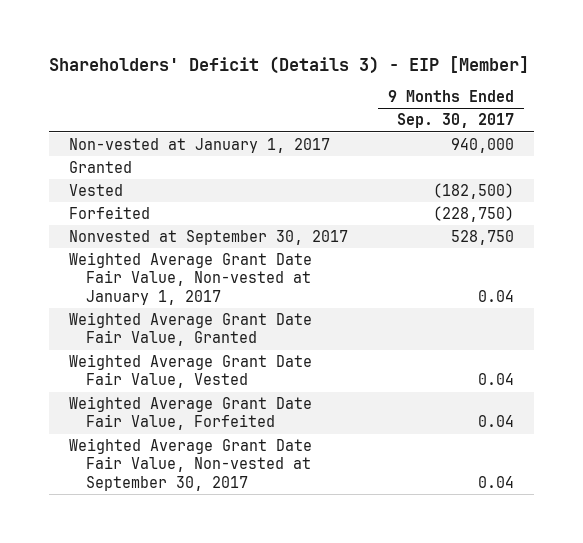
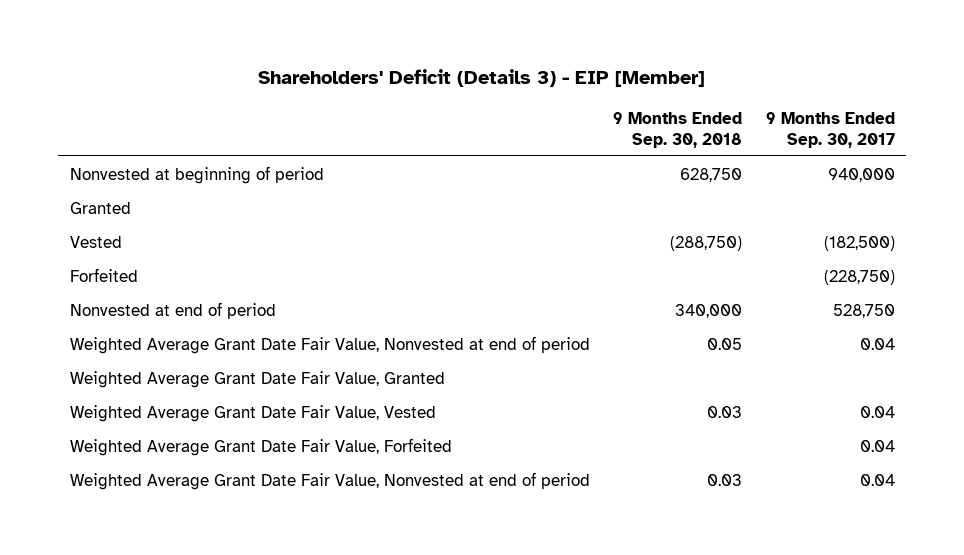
none -> [613,112,743,148] 9 Months Ended Sep. 30, 2018
[68,137,330,153] Non-vested at January 1, 2017 -> [69,165,324,184] Nonvested at beginning of period
[68,229,348,245] Nonvested at September 30, 2017 -> [69,301,276,319] Nonvested at end of period
[68,251,312,305] Weighted Average Grant Date Fair Value, Non-vested at January 1, 2017 -> [69,335,590,354] Weighted Average Grant Date Fair Value, Nonvested at end of period
[68,437,312,491] Weighted Average Grant Date Fair Value, Non-vested at September 30, 2017 -> [69,471,590,490] Weighted Average Grant Date Fair Value, Nonvested at end of period

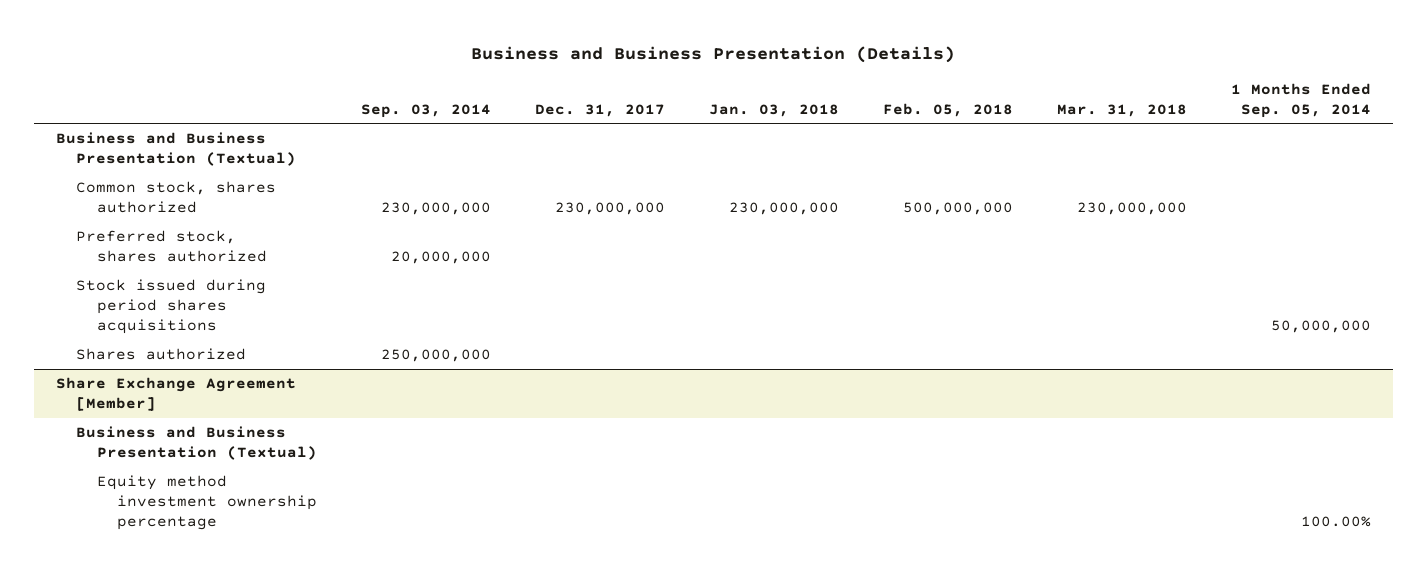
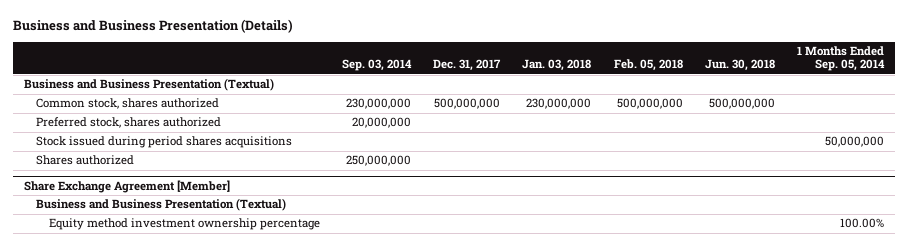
[1057,103,1188,117] Mar. 31, 2018 -> none
none -> [704,59,775,72] Jun. 30, 2018
[555,202,666,216] 230,000,000 -> [434,98,501,110] 500,000,000

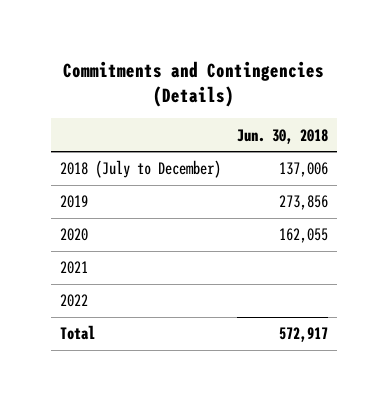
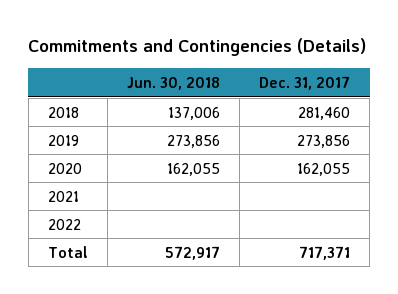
none -> [259,75,351,90] Dec. 31, 2017
[59,160,221,179] 2018 (July to December) -> [47,106,79,118] 2018

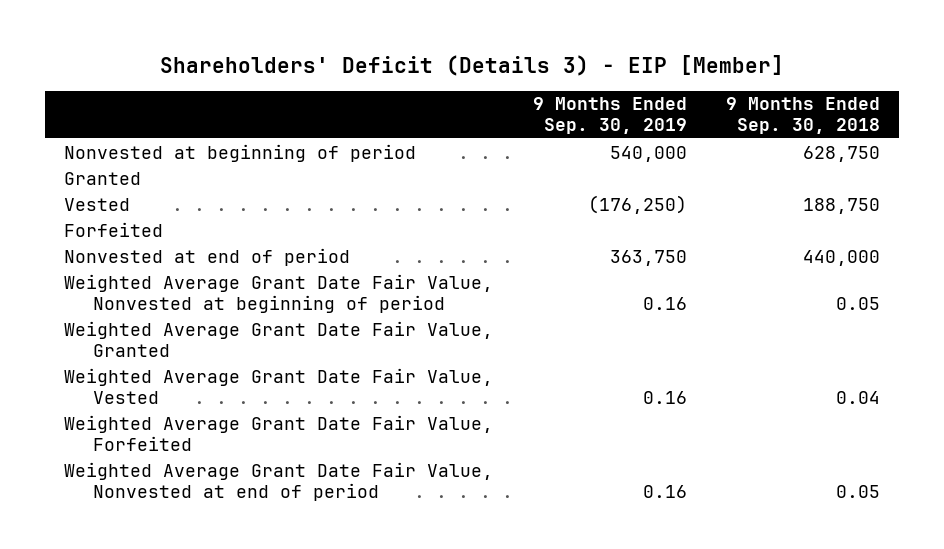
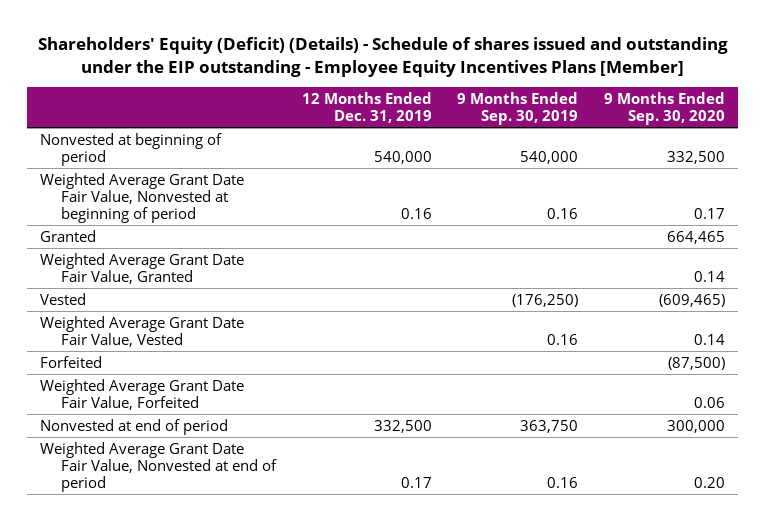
[160,54,785,76] Shareholders' Deficit (Details 3) - EIP [Member] -> [37,36,728,77] Shareholders' Equity (Deficit) (Details) - Schedule of shares issued and outstanding under the EIP outstanding - Employee Equity Incentives Plans [Member]
[725,97,880,135] 9 Months Ended Sep. 30, 2018 -> none
none -> [301,91,432,123] 12 Months Ended Dec. 31, 2019
none -> [603,91,725,125] 9 Months Ended Sep. 30, 2020
[64,171,142,185] Granted -> [40,229,97,242] Granted
[64,197,131,211] Vested -> [40,292,87,305] Vested
[64,221,164,237] Forfeited -> [40,355,103,368] Forfeited
[64,247,351,266] Nonvested at end of period -> [40,418,229,435] Nonvested at end of period

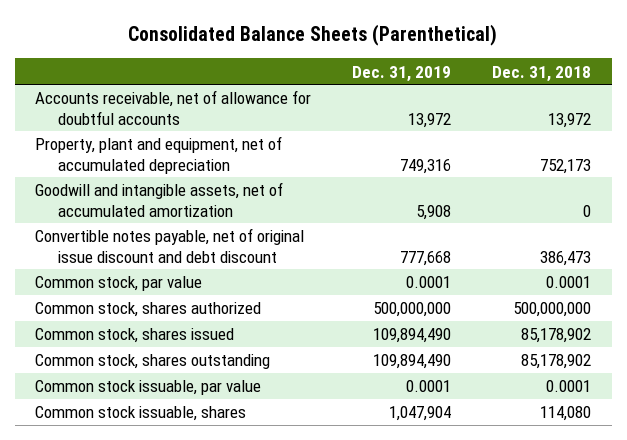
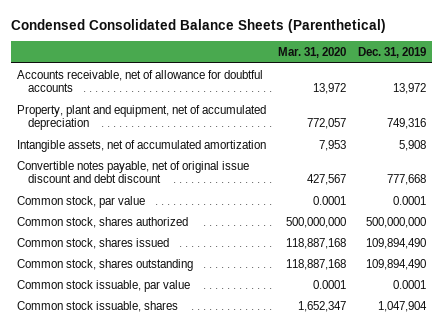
[128,24,498,47] Consolidated Balance Sheets (Parenthetical) -> [11,18,387,33] Condensed Consolidated Balance Sheets (Parenthetical)
[492,65,592,82] Dec. 31, 2018 -> none
none -> [278,47,347,59] Mar. 31, 2020
[35,182,284,217] Goodwill and intangible assets, net of accumulated amortization -> [17,139,267,152] Intangible assets, net of accumulated amortization

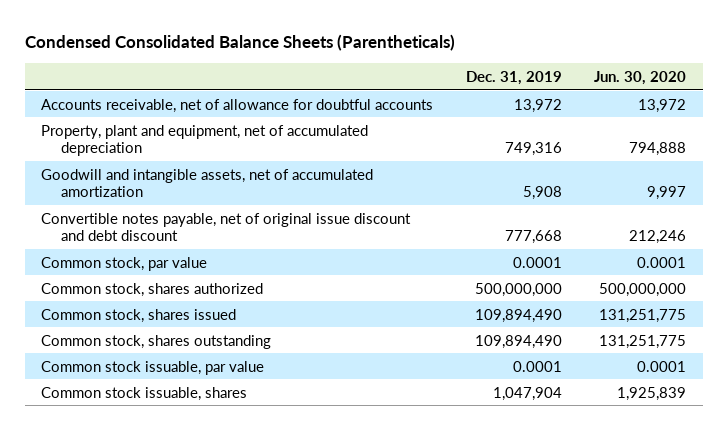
[11,18,387,33] Condensed Consolidated Balance Sheets (Parenthetical) -> [25,34,456,52] Condensed Consolidated Balance Sheets (Parentheticals)
[278,47,347,59] Mar. 31, 2020 -> none
none -> [594,70,687,85] Jun. 30, 2020
[17,139,267,152] Intangible assets, net of accumulated amortization -> [41,168,374,198] Goodwill and intangible assets, net of accumulated amortization

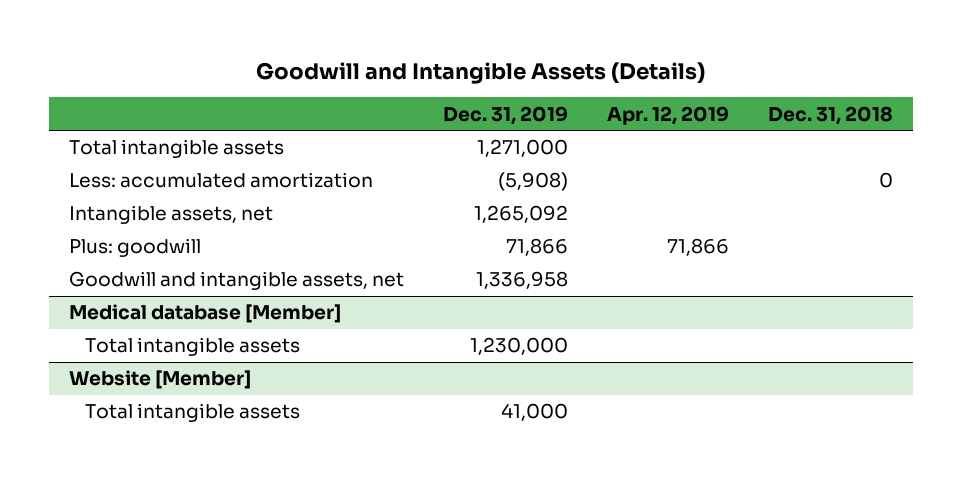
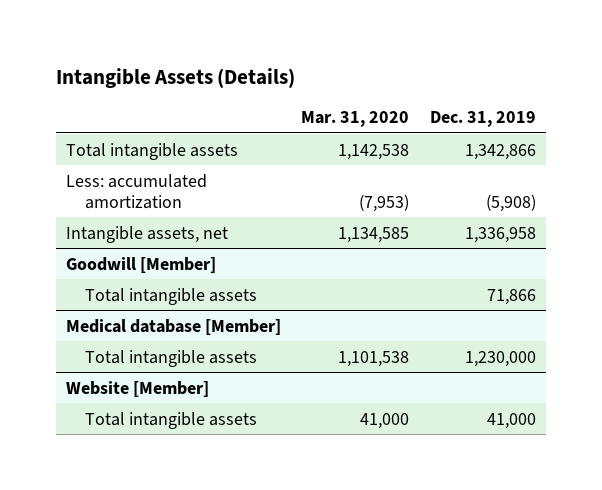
[256,61,706,84] Goodwill and Intangible Assets (Details) -> [55,67,295,88] Intangible Assets (Details)
[607,105,730,125] Apr. 12, 2019 -> none
[768,105,894,125] Dec. 31, 2018 -> none
none -> [301,111,410,128] Mar. 31, 2020
[477,139,569,158] 1,271,000 -> [464,143,536,160] 1,342,866
[68,271,404,291] Goodwill and intangible assets, net -> none
[474,205,569,224] 1,265,092 -> [464,226,536,243] 1,336,958
none -> [65,256,216,273] Goodwill [Member]
[68,238,201,258] Plus: goodwill -> [85,287,258,305] Total intangible assets

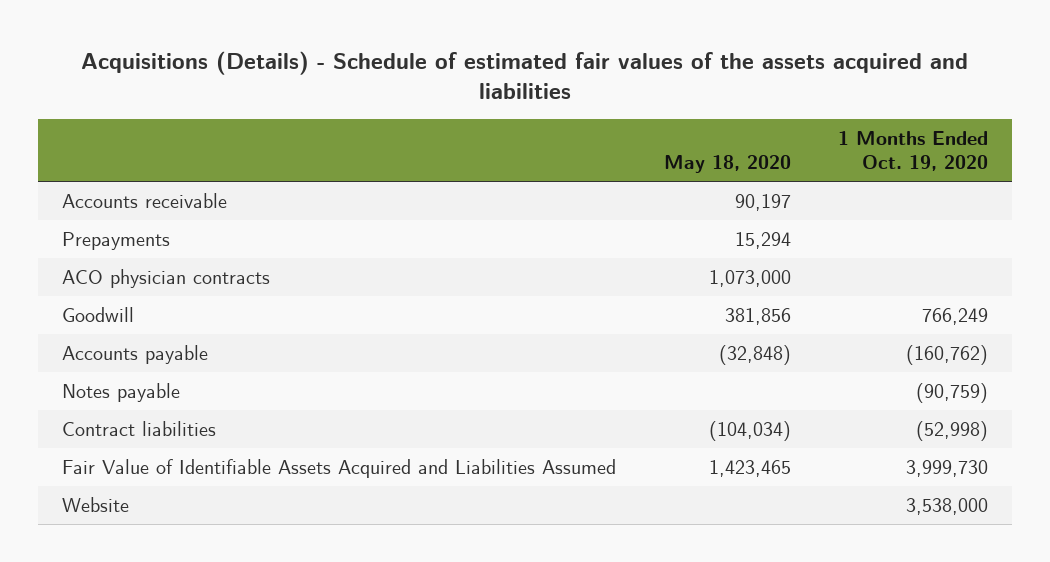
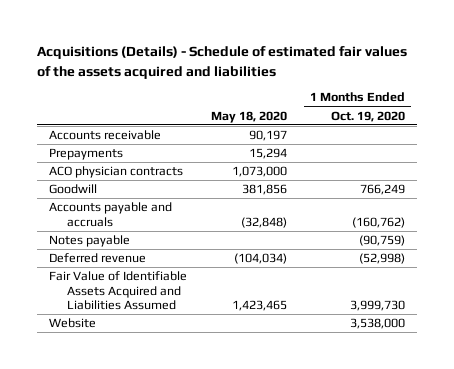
[62,344,209,364] Accounts payable -> [48,202,172,227] Accounts payable and accruals
[62,420,217,436] Contract liabilities -> [48,253,146,264] Deferred revenue

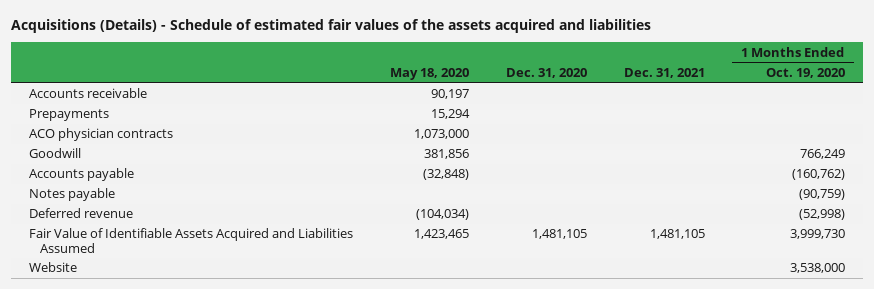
none -> [505,68,587,79] Dec. 31, 2020
none -> [623,68,705,79] Dec. 31, 2021
[48,202,172,227] Accounts payable and accruals -> [29,168,135,182] Accounts payable

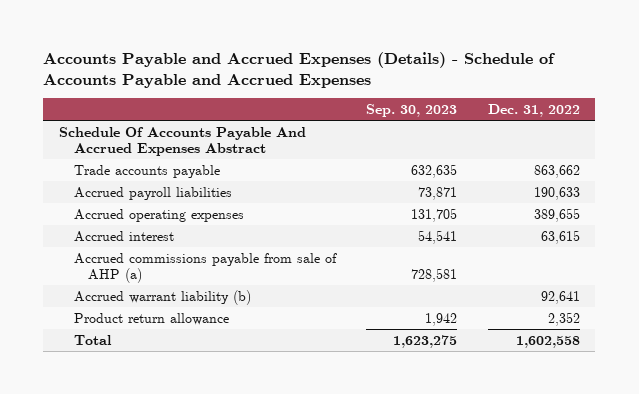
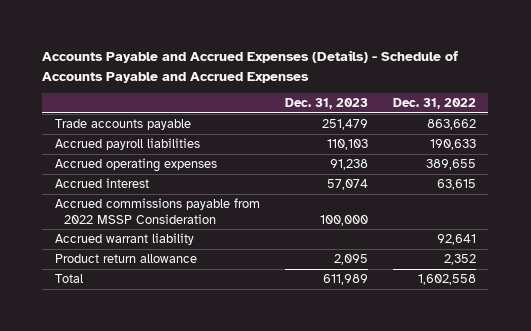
[366,103,458,117] Sep. 30, 2023 -> none
none -> [284,97,368,109] Dec. 31, 2023
[58,126,306,156] Schedule Of Accounts Payable And Accrued Expenses Abstract -> none
[73,252,337,283] Accrued commissions payable from sale of AHP (a) -> [54,198,260,224] Accrued commissions payable from 2022 MSSP Consideration
[73,289,251,305] Accrued warrant liability (b) -> [54,233,194,246] Accrued warrant liability

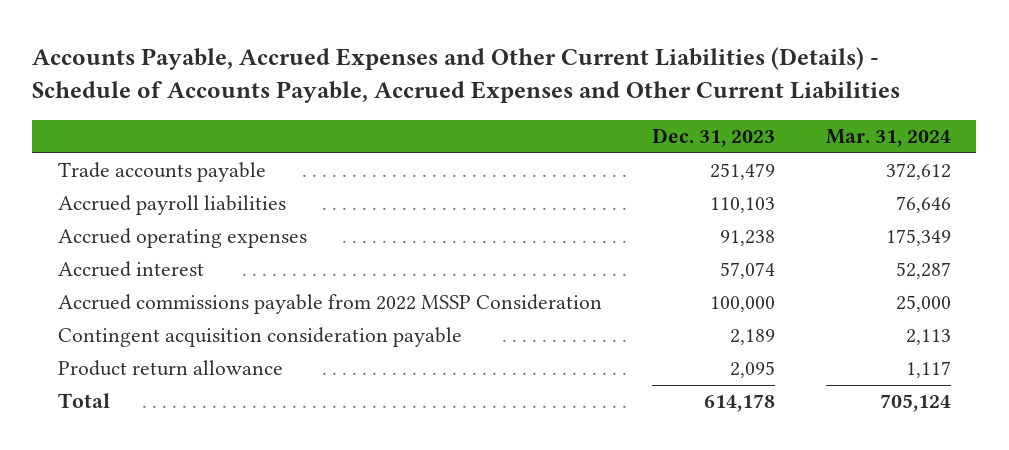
[42,50,459,83] Accounts Payable and Accrued Expenses (Details) - Schedule of Accounts Payable and Accrued Expenses -> [32,47,901,104] Accounts Payable, Accrued Expenses and Other Current Liabilities (Details) - Schedule of Accounts Payable, Accrued Expenses and Other Current Liabilities
[392,97,476,109] Dec. 31, 2022 -> none
none -> [826,129,952,148] Mar. 31, 2024
[54,233,194,246] Accrued warrant liability -> none
none -> [57,327,462,348] Contingent acquisition consideration payable
[322,274,368,286] 611,989 -> [704,394,776,413] 614,178

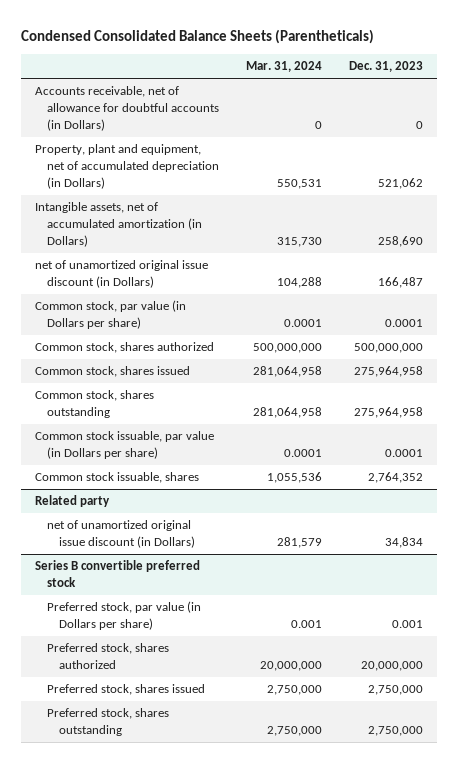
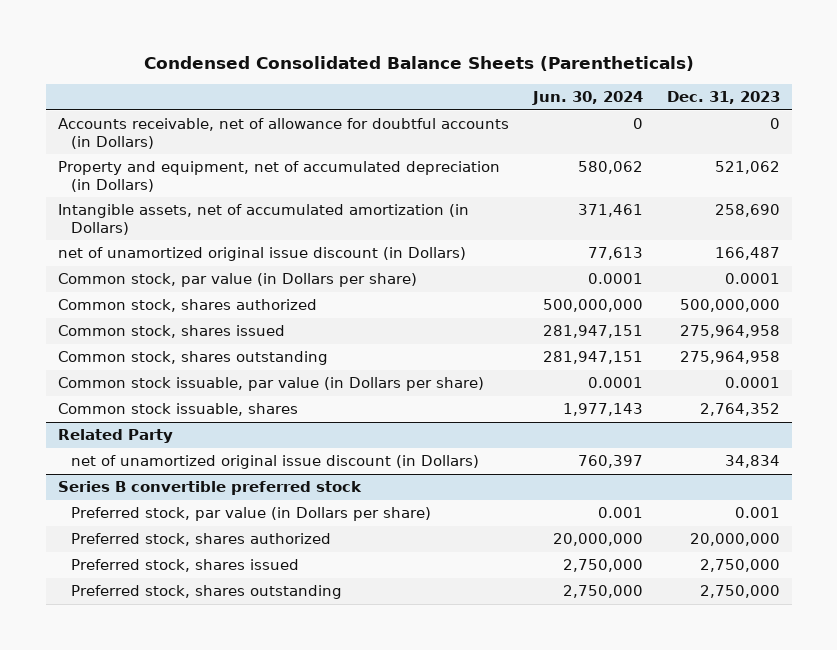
[246,61,323,73] Mar. 31, 2024 -> none
none -> [531,91,643,106] Jun. 30, 2024
[34,144,220,189] Property, plant and equipment, net of accumulated depreciation (in Dollars) -> [57,161,500,192] Property and equipment, net of accumulated depreciation (in Dollars)
[34,495,110,508] Related party -> [57,429,173,444] Related Party

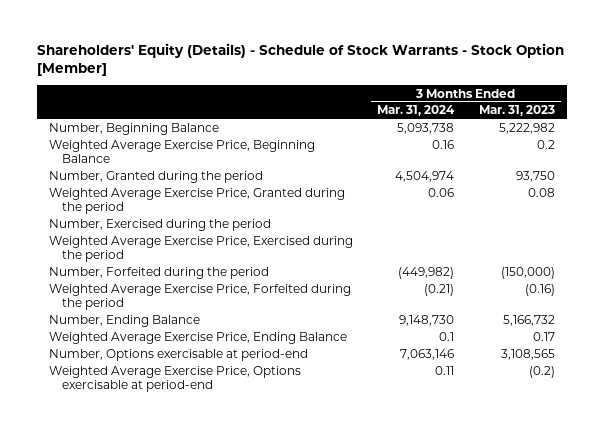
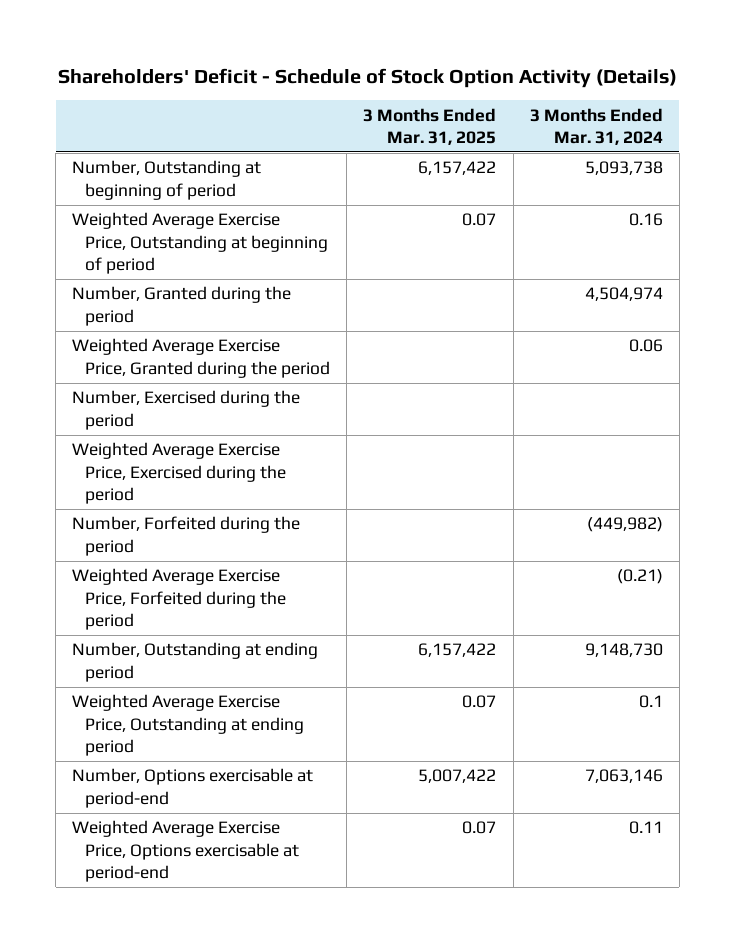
[36,43,564,77] Shareholders' Equity (Details) - Schedule of Stock Warrants - Stock Option [Member] -> [57,67,677,88] Shareholders' Deficit - Schedule of Stock Option Activity (Details)
[478,105,555,117] Mar. 31, 2023 -> none
none -> [363,107,497,145] 3 Months Ended Mar. 31, 2025
[48,123,219,136] Number, Beginning Balance -> [72,160,262,200] Number, Outstanding at beginning of period
[48,140,315,164] Weighted Average Exercise Price, Beginning Balance -> [72,212,329,274] Weighted Average Exercise Price, Outstanding at beginning of period
[48,315,200,328] Number, Ending Balance -> [72,642,319,682] Number, Outstanding at ending period
[48,332,347,345] Weighted Average Exercise Price, Ending Balance -> [72,694,305,756] Weighted Average Exercise Price, Outstanding at ending period

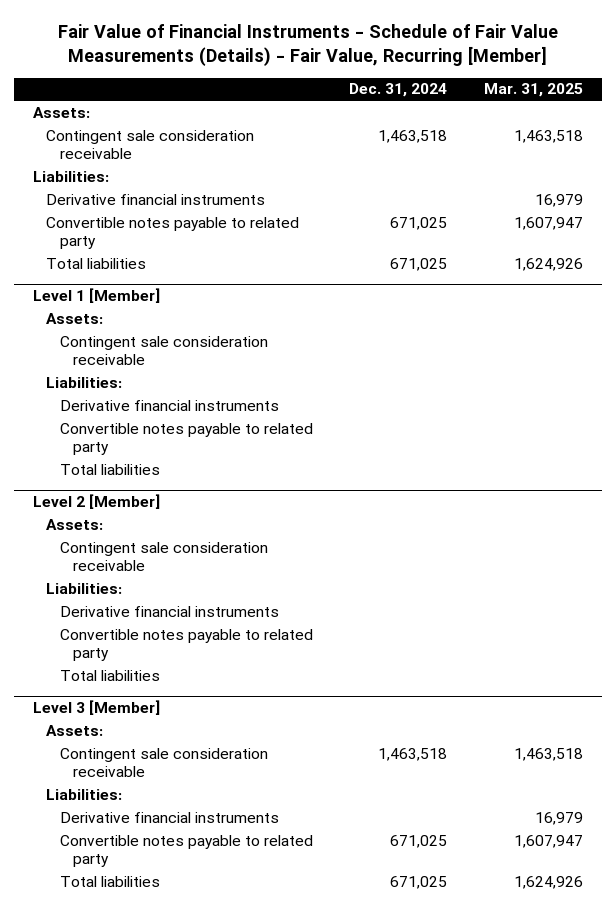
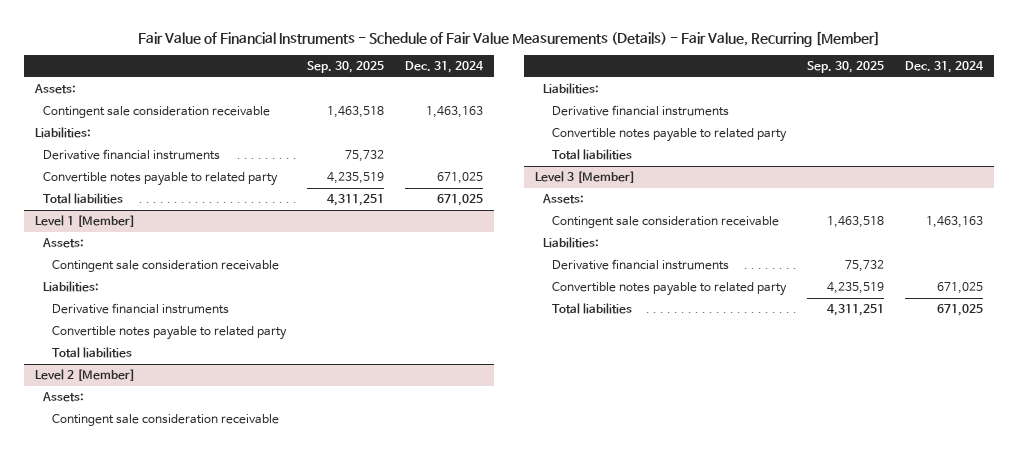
[484,83,584,98] Mar. 31, 2025 -> none
none -> [307,61,385,74] Sep. 30, 2025
[378,129,448,143] 1,463,518 -> [426,106,484,119] 1,463,163
[378,747,448,761] 1,463,518 -> [926,216,984,229] 1,463,163

